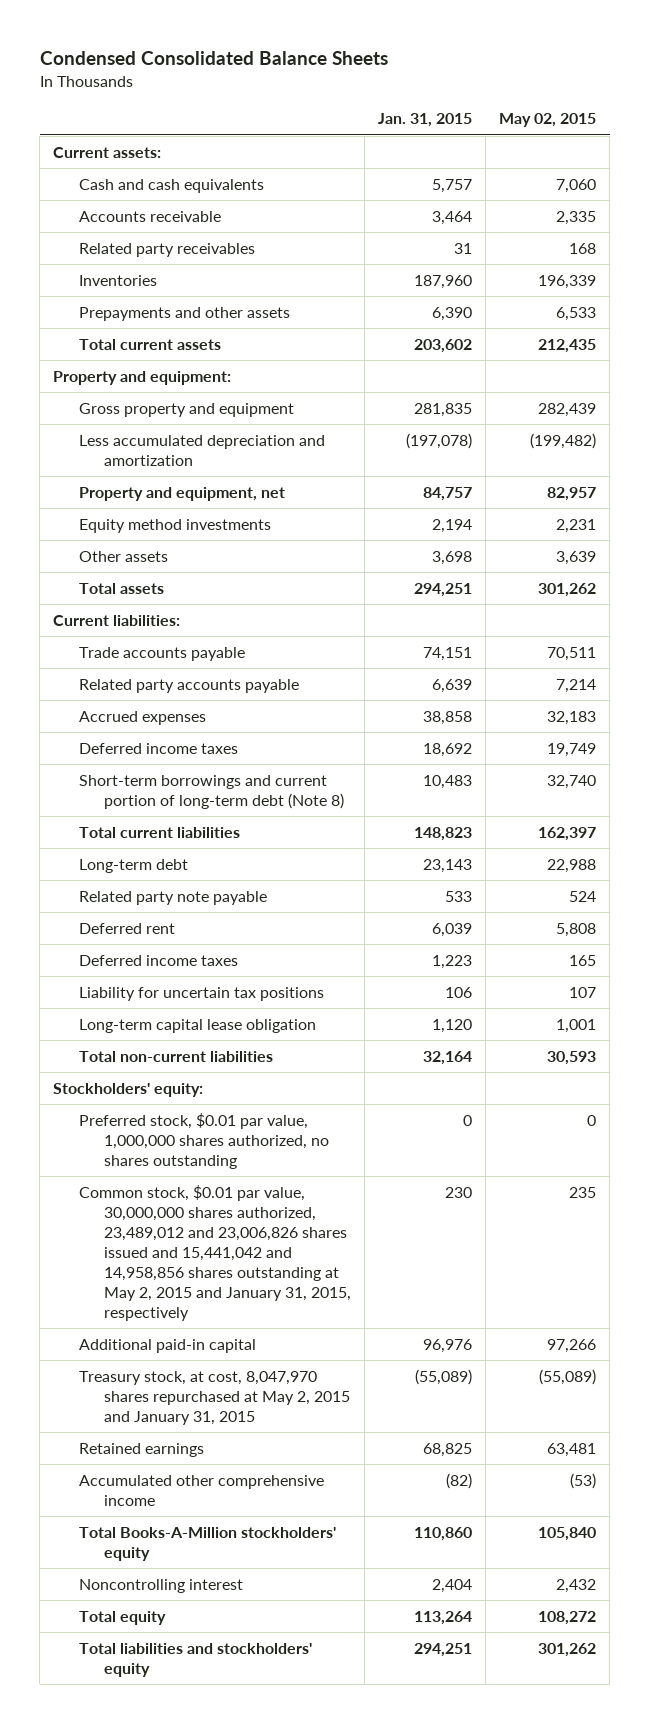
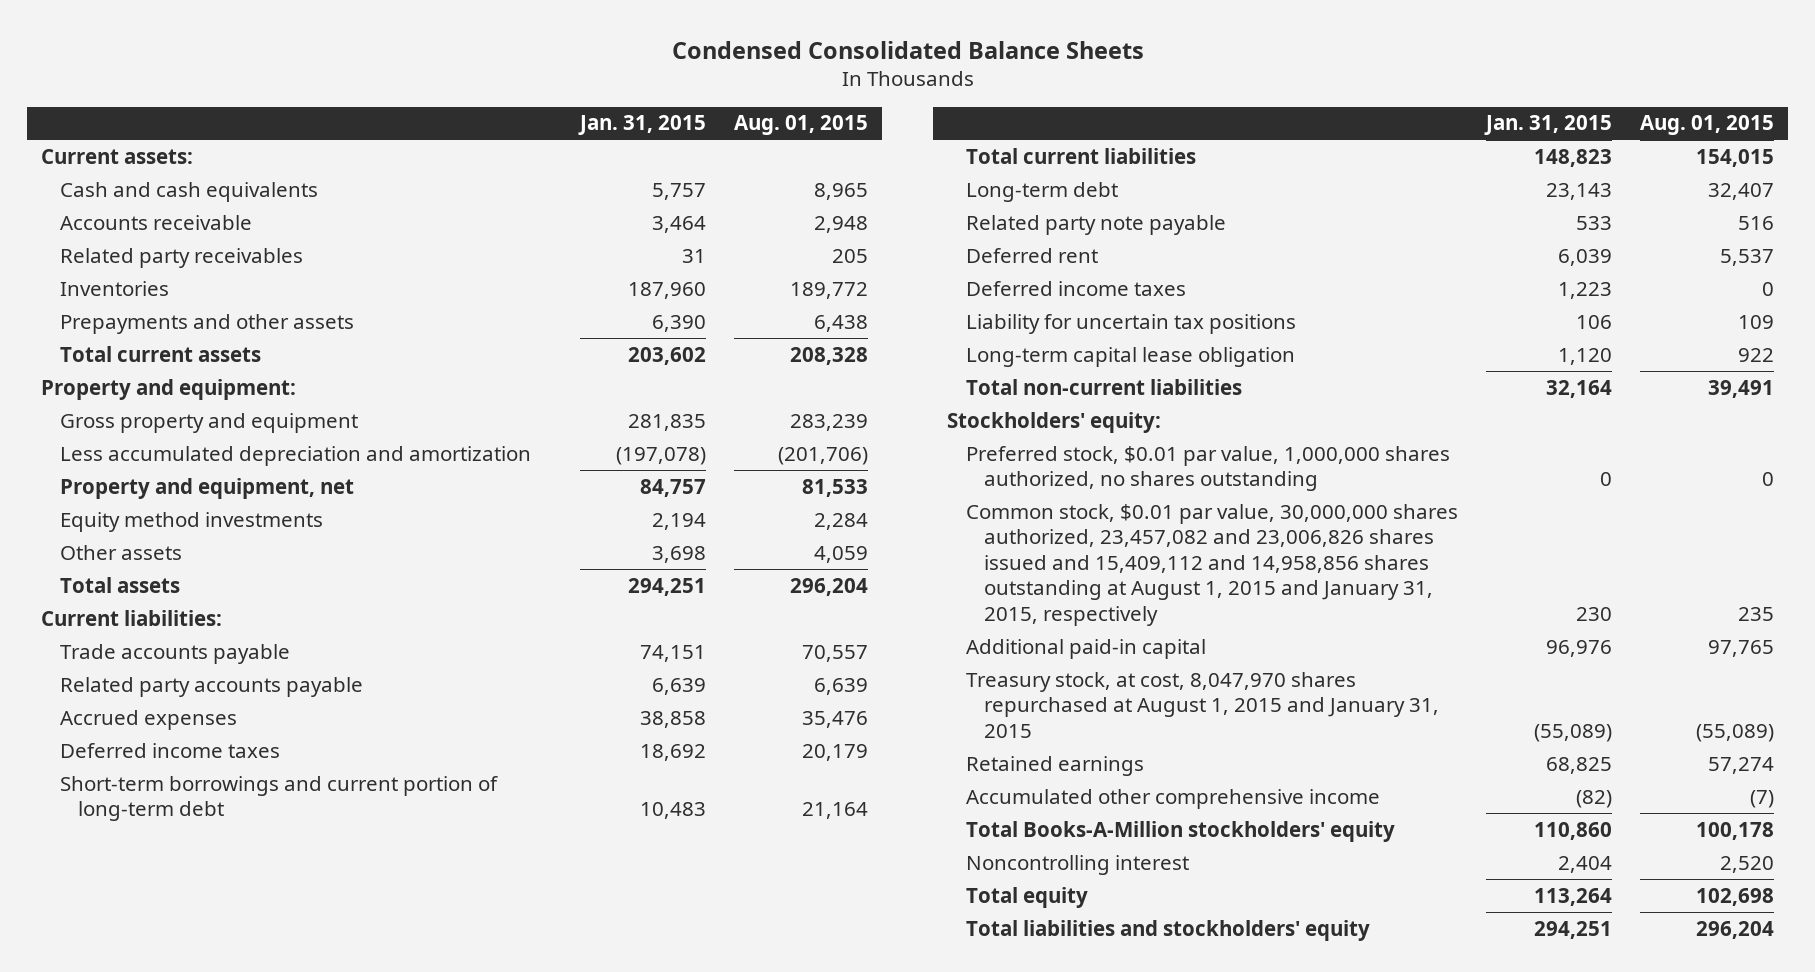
[499,113,597,128] May 02, 2015 -> none
none -> [734,115,869,136] Aug. 01, 2015
[78,774,345,809] Short-term borrowings and current portion of long-term debt (Note 8) -> [59,775,498,822] Short-term borrowings and current portion of long-term debt
[78,1184,352,1322] Common stock, $0.01 par value, 30,000,000 shares authorized, 23,489,012 and 23,006,826 shares issued and 15,441,042 and 14,958,856 shares outstanding at May 2, 2015 and January 31, 2015, respectively -> [965,503,1458,626] Common stock, $0.01 par value, 30,000,000 shares authorized, 23,457,082 and 23,006,826 shares issued and 15,409,112 and 14,958,856 shares outstanding at August 1, 2015 and January 31, 2015, respectively
[78,1370,351,1425] Treasury stock, at cost, 8,047,970 shares repurchased at May 2, 2015 and January 31, 2015 -> [965,671,1440,738] Treasury stock, at cost, 8,047,970 shares repurchased at August 1, 2015 and January 31, 2015

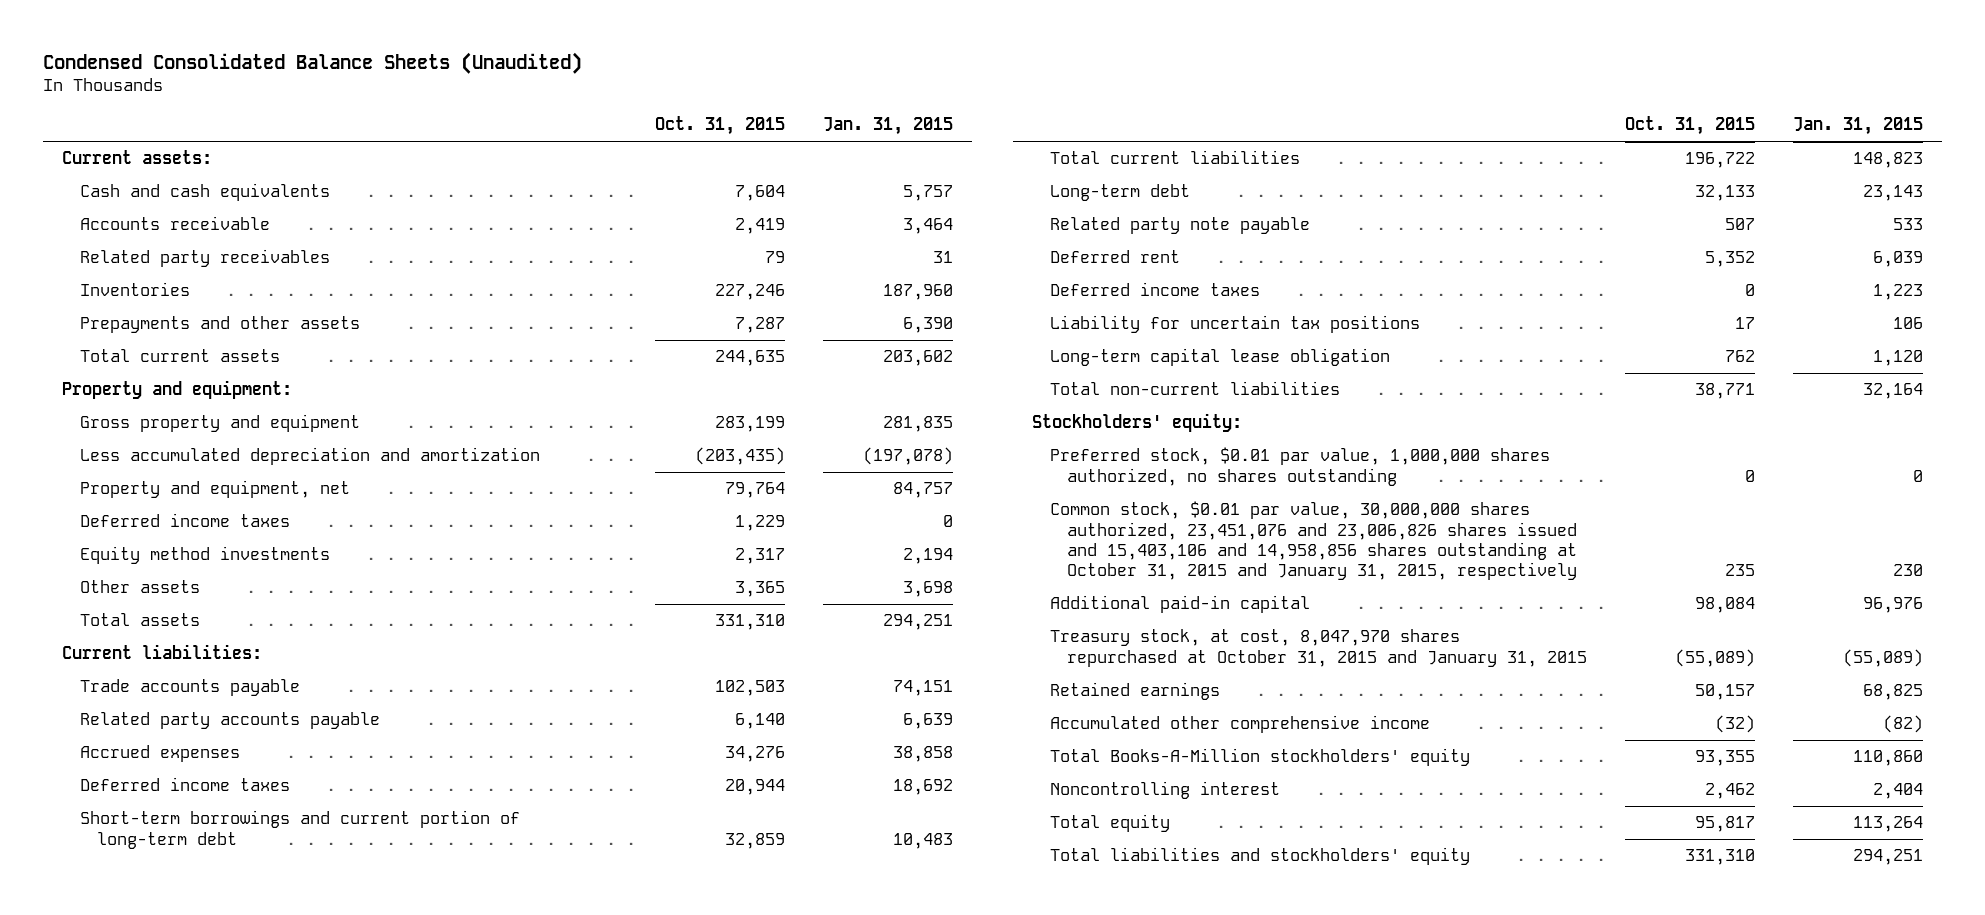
[671,40,1144,59] Condensed Consolidated Balance Sheets -> [43,51,583,74] Condensed Consolidated Balance Sheets (Unaudited)
[734,115,869,136] Aug. 01, 2015 -> none
none -> [654,116,785,136] Oct. 31, 2015
none -> [79,513,290,528] Deferred income taxes
[965,503,1458,626] Common stock, $0.01 par value, 30,000,000 shares authorized, 23,457,082 and 23,006,826 shares issued and 15,409,112 and 14,958,856 shares outstanding at August 1, 2015 and January 31, 2015, respectively -> [1049,501,1577,581] Common stock, $0.01 par value, 30,000,000 shares authorized, 23,451,076 and 23,006,826 shares issued and 15,403,106 and 14,958,856 shares outstanding at October 31, 2015 and January 31, 2015, respectively
[965,671,1440,738] Treasury stock, at cost, 8,047,970 shares repurchased at August 1, 2015 and January 31, 2015 -> [1049,629,1587,667] Treasury stock, at cost, 8,047,970 shares repurchased at October 31, 2015 and January 31, 2015

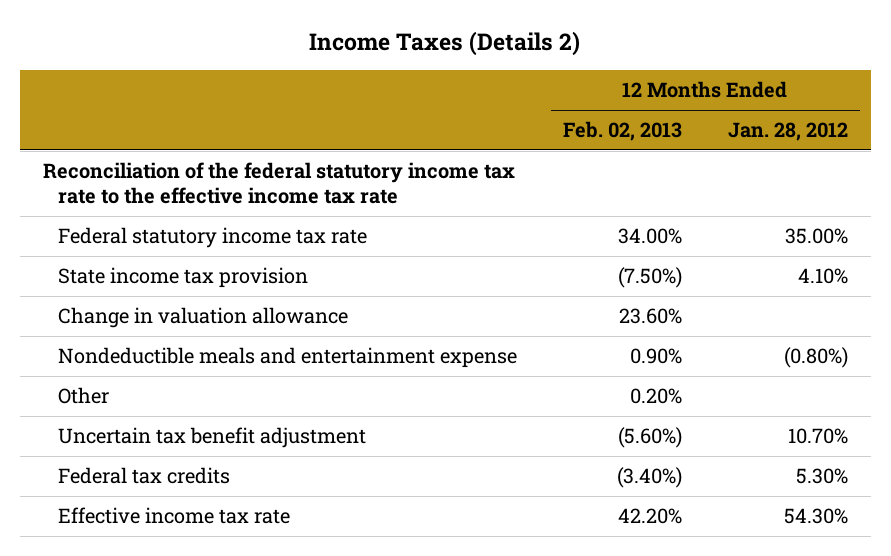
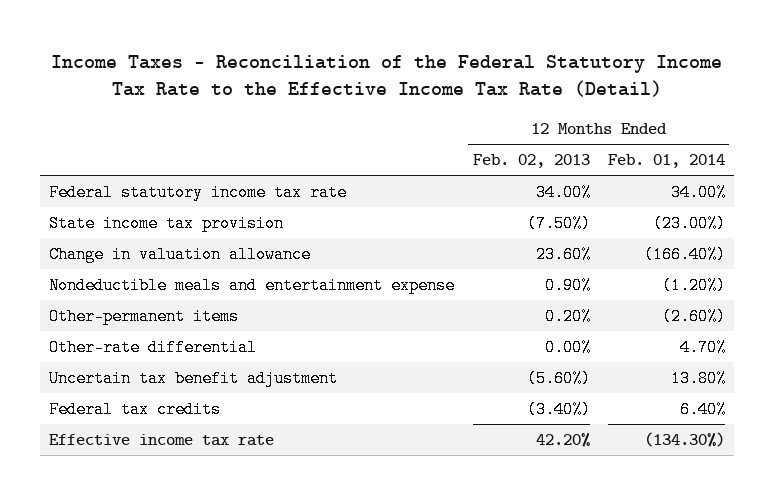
[309,31,581,57] Income Taxes (Details 2) -> [51,54,723,98] Income Taxes - Reconciliation of the Federal Statutory Income Tax Rate to the Effective Income Tax Rate (Detail)
[728,122,849,142] Jan. 28, 2012 -> none
none -> [607,154,725,169] Feb. 01, 2014
[42,162,515,205] Reconciliation of the federal statutory income tax rate to the effective income tax rate -> none
[57,387,109,405] Other -> [49,308,240,326] Other-permanent items
none -> [49,339,258,357] Other-rate differential

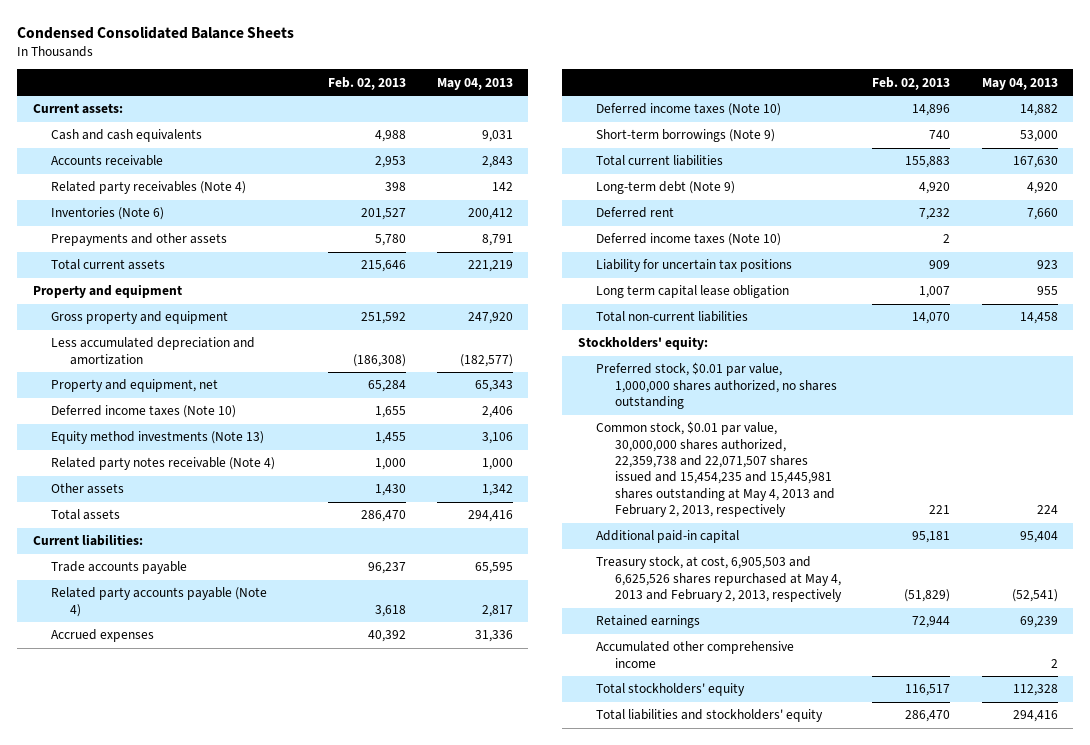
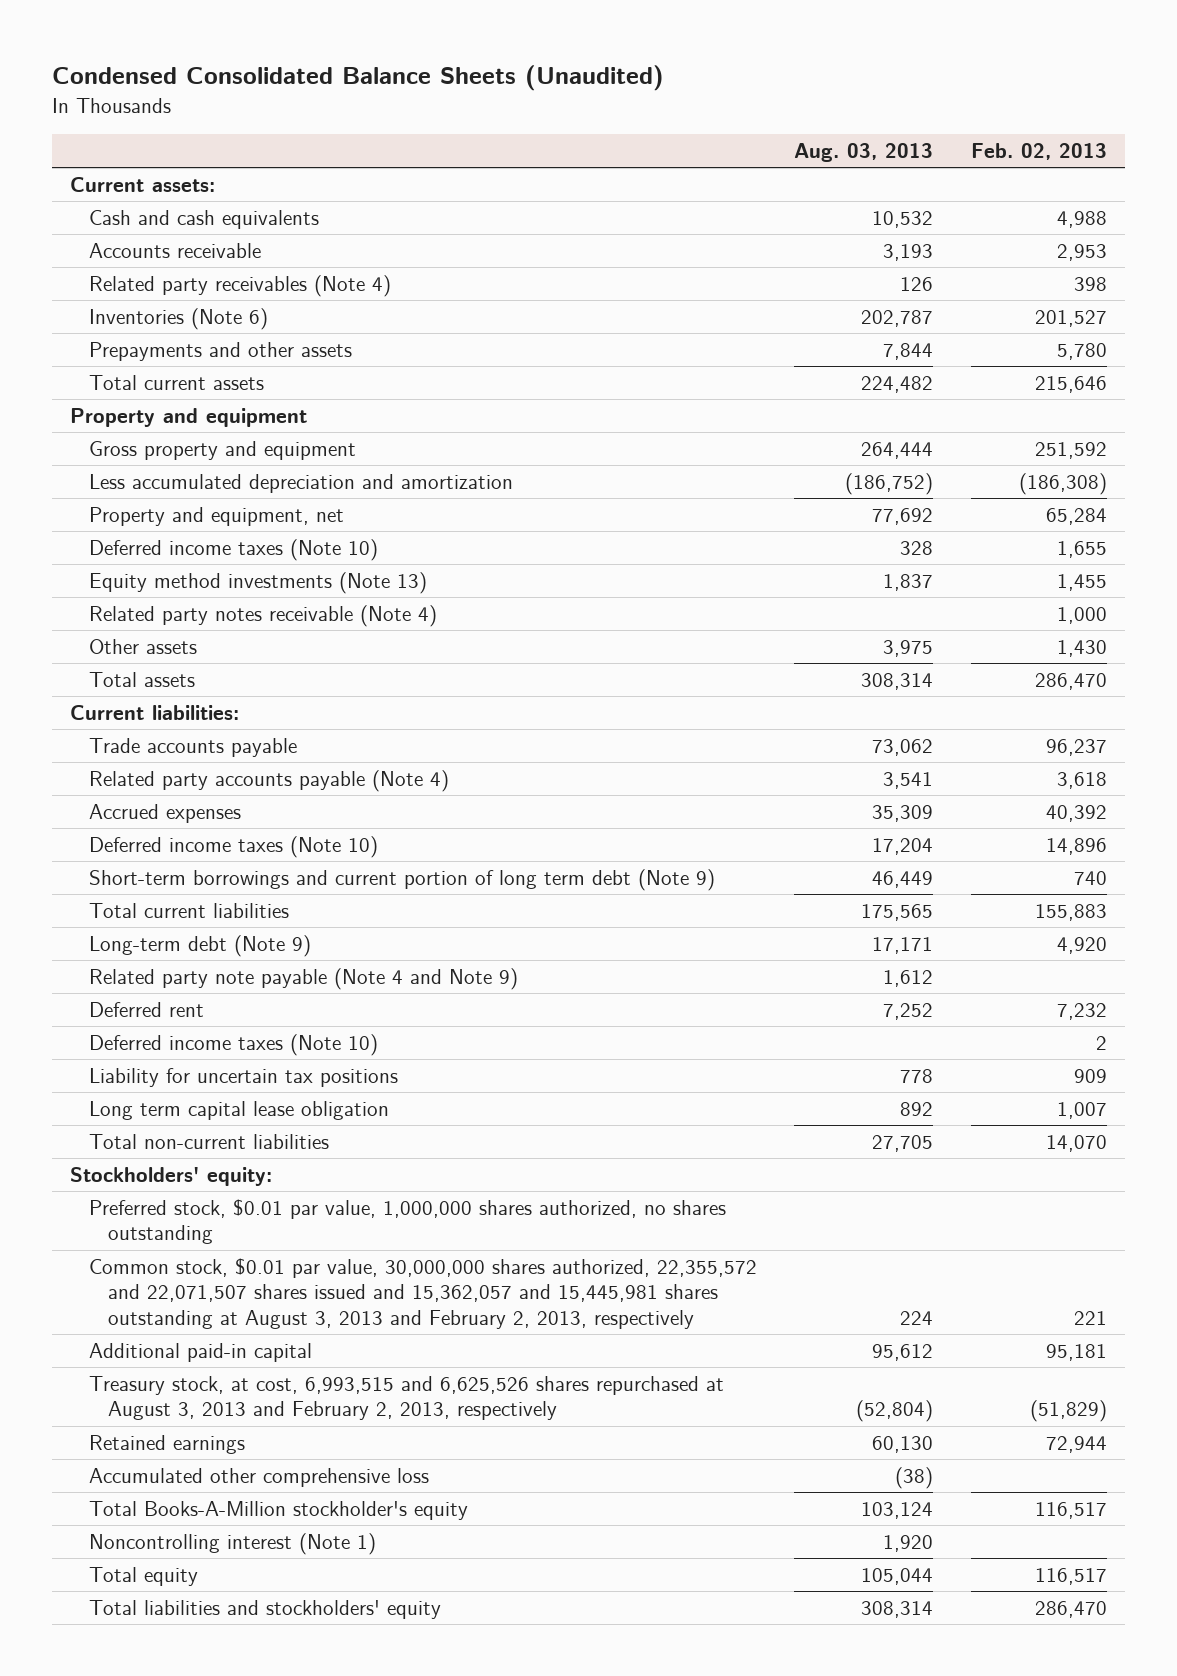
[17,25,295,39] Condensed Consolidated Balance Sheets -> [51,65,664,92] Condensed Consolidated Balance Sheets (Unaudited)
[436,77,513,90] May 04, 2013 -> none
none -> [794,143,934,163] Aug. 03, 2013
[596,129,776,143] Short-term borrowings (Note 9) -> none
none -> [89,868,716,891] Short-term borrowings and current portion of long term debt (Note 9)
none -> [89,967,519,990] Related party note payable (Note 4 and Note 9)
[596,421,836,518] Common stock, $0.01 par value, 30,000,000 shares authorized, 22,359,738 and 22,071,507 shares issued and 15,454,235 and 15,445,981 shares outstanding at May 4, 2013 and February 2, 2013, respectively -> [89,1257,758,1329] Common stock, $0.01 par value, 30,000,000 shares authorized, 22,355,572 and 22,071,507 shares issued and 15,362,057 and 15,445,981 shares outstanding at August 3, 2013 and February 2, 2013, respectively
[596,556,843,603] Treasury stock, at cost, 6,905,503 and 6,625,526 shares repurchased at May 4, 2013 and February 2, 2013, respectively -> [89,1375,725,1421] Treasury stock, at cost, 6,993,515 and 6,625,526 shares repurchased at August 3, 2013 and February 2, 2013, respectively
[596,641,795,668] Accumulated other comprehensive income -> [89,1467,430,1487] Accumulated other comprehensive loss
[596,683,746,697] Total stockholders' equity -> [89,1500,469,1520] Total Books-A-Million stockholder's equity
none -> [89,1532,377,1555] Noncontrolling interest (Note 1)
none -> [89,1566,199,1586] Total equity

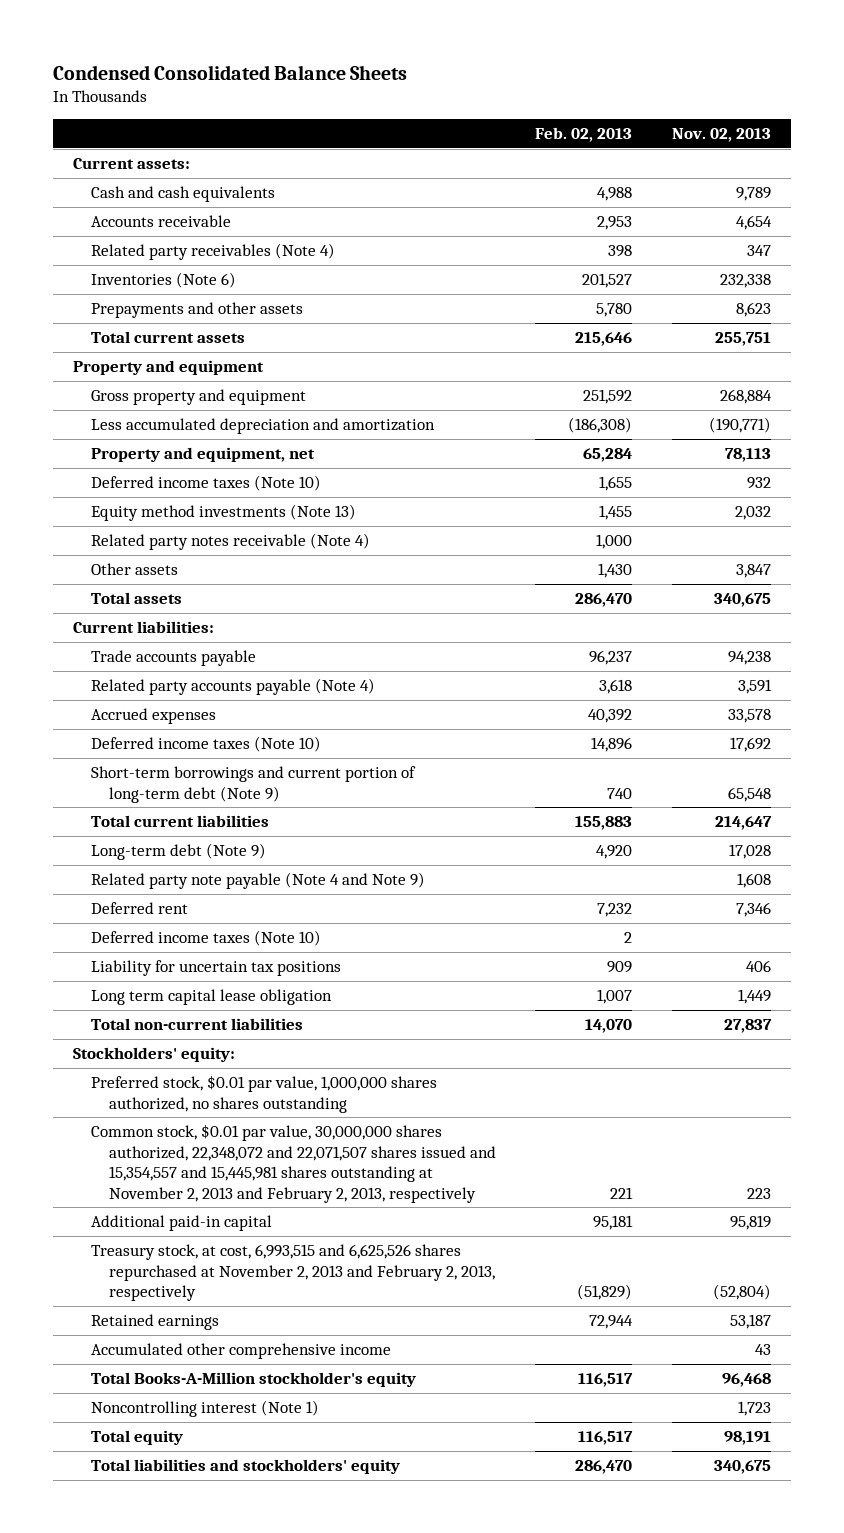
[51,65,664,92] Condensed Consolidated Balance Sheets (Unaudited) -> [53,64,408,80] Condensed Consolidated Balance Sheets
[794,143,934,163] Aug. 03, 2013 -> none
none -> [671,128,771,143] Nov. 02, 2013
[89,868,716,891] Short-term borrowings and current portion of long term debt (Note 9) -> [90,766,416,803] Short-term borrowings and current portion of long-term debt (Note 9)
[89,1257,758,1329] Common stock, $0.01 par value, 30,000,000 shares authorized, 22,355,572 and 22,071,507 shares issued and 15,362,057 and 15,445,981 shares outstanding at August 3, 2013 and February 2, 2013, respectively -> [90,1124,496,1203] Common stock, $0.01 par value, 30,000,000 shares authorized, 22,348,072 and 22,071,507 shares issued and 15,354,557 and 15,445,981 shares outstanding at November 2, 2013 and February 2, 2013, respectively
[89,1375,725,1421] Treasury stock, at cost, 6,993,515 and 6,625,526 shares repurchased at August 3, 2013 and February 2, 2013, respectively -> [90,1244,495,1302] Treasury stock, at cost, 6,993,515 and 6,625,526 shares repurchased at November 2, 2013 and February 2, 2013, respectively
[89,1467,430,1487] Accumulated other comprehensive loss -> [90,1343,391,1360] Accumulated other comprehensive income

